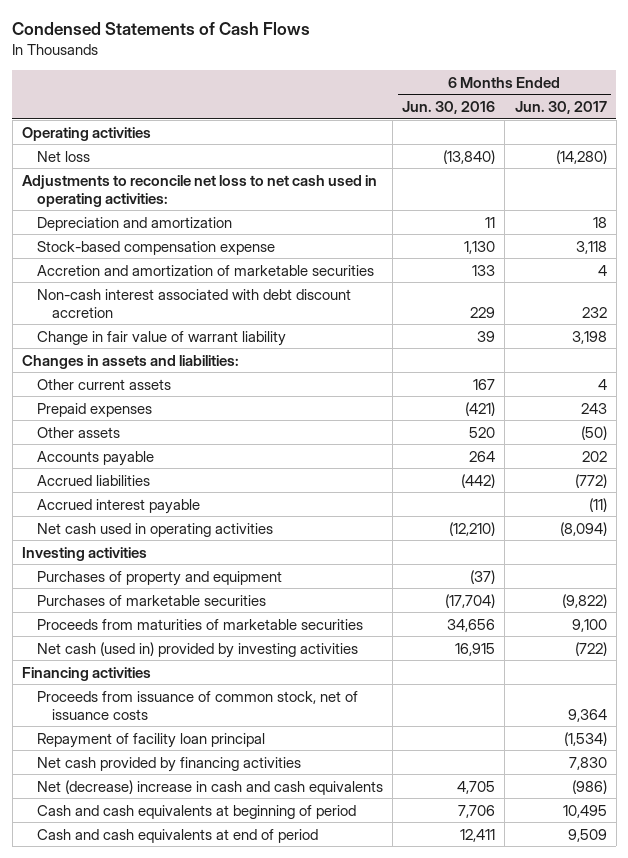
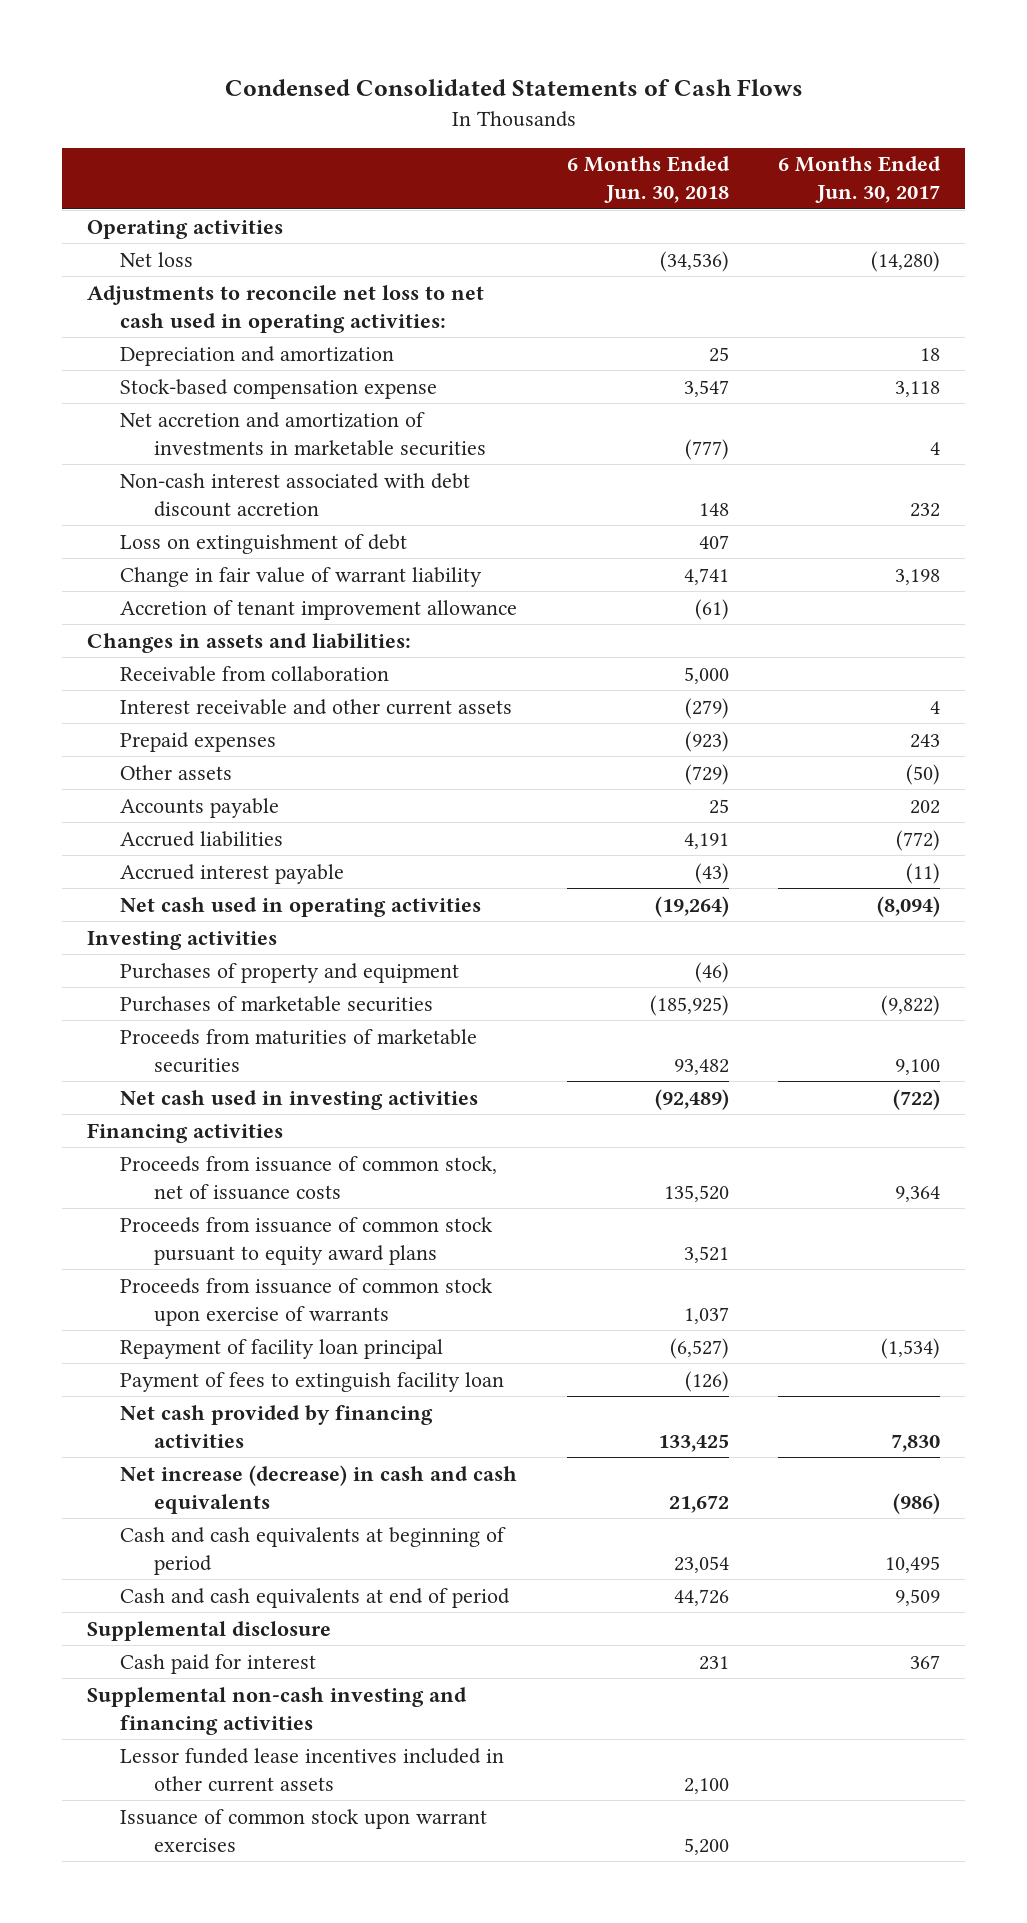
[12,22,311,36] Condensed Statements of Cash Flows -> [224,79,803,97] Condensed Consolidated Statements of Cash Flows
[402,101,496,115] Jun. 30, 2016 -> none
none -> [566,156,730,204] 6 Months Ended Jun. 30, 2018
[37,264,375,276] Accretion and amortization of marketable securities -> [120,411,486,456] Net accretion and amortization of investments in marketable securities
none -> [120,533,408,554] Loss on extinguishment of debt
none -> [120,599,518,620] Accretion of tenant improvement allowance
none -> [120,665,390,682] Receivable from collaboration
[37,378,172,390] Other current assets -> [120,698,513,715] Interest receivable and other current assets
[37,641,359,658] Net cash (used in) provided by investing activities -> [120,1089,479,1110] Net cash used in investing activities
none -> [120,1216,494,1265] Proceeds from issuance of common stock pursuant to equity award plans
none -> [120,1277,494,1326] Proceeds from issuance of common stock upon exercise of warrants
none -> [120,1371,505,1392] Payment of fees to extinguish facility loan
[37,779,384,795] Net (decrease) increase in cash and cash equivalents -> [120,1464,518,1514] Net increase (decrease) in cash and cash equivalents
none -> [87,1620,332,1641] Supplemental disclosure
none -> [120,1653,317,1674] Cash paid for interest
none -> [87,1686,468,1735] Supplemental non-cash investing and financing activities
none -> [120,1747,505,1792] Lessor funded lease incentives included in other current assets
none -> [120,1808,488,1852] Issuance of common stock upon warrant exercises

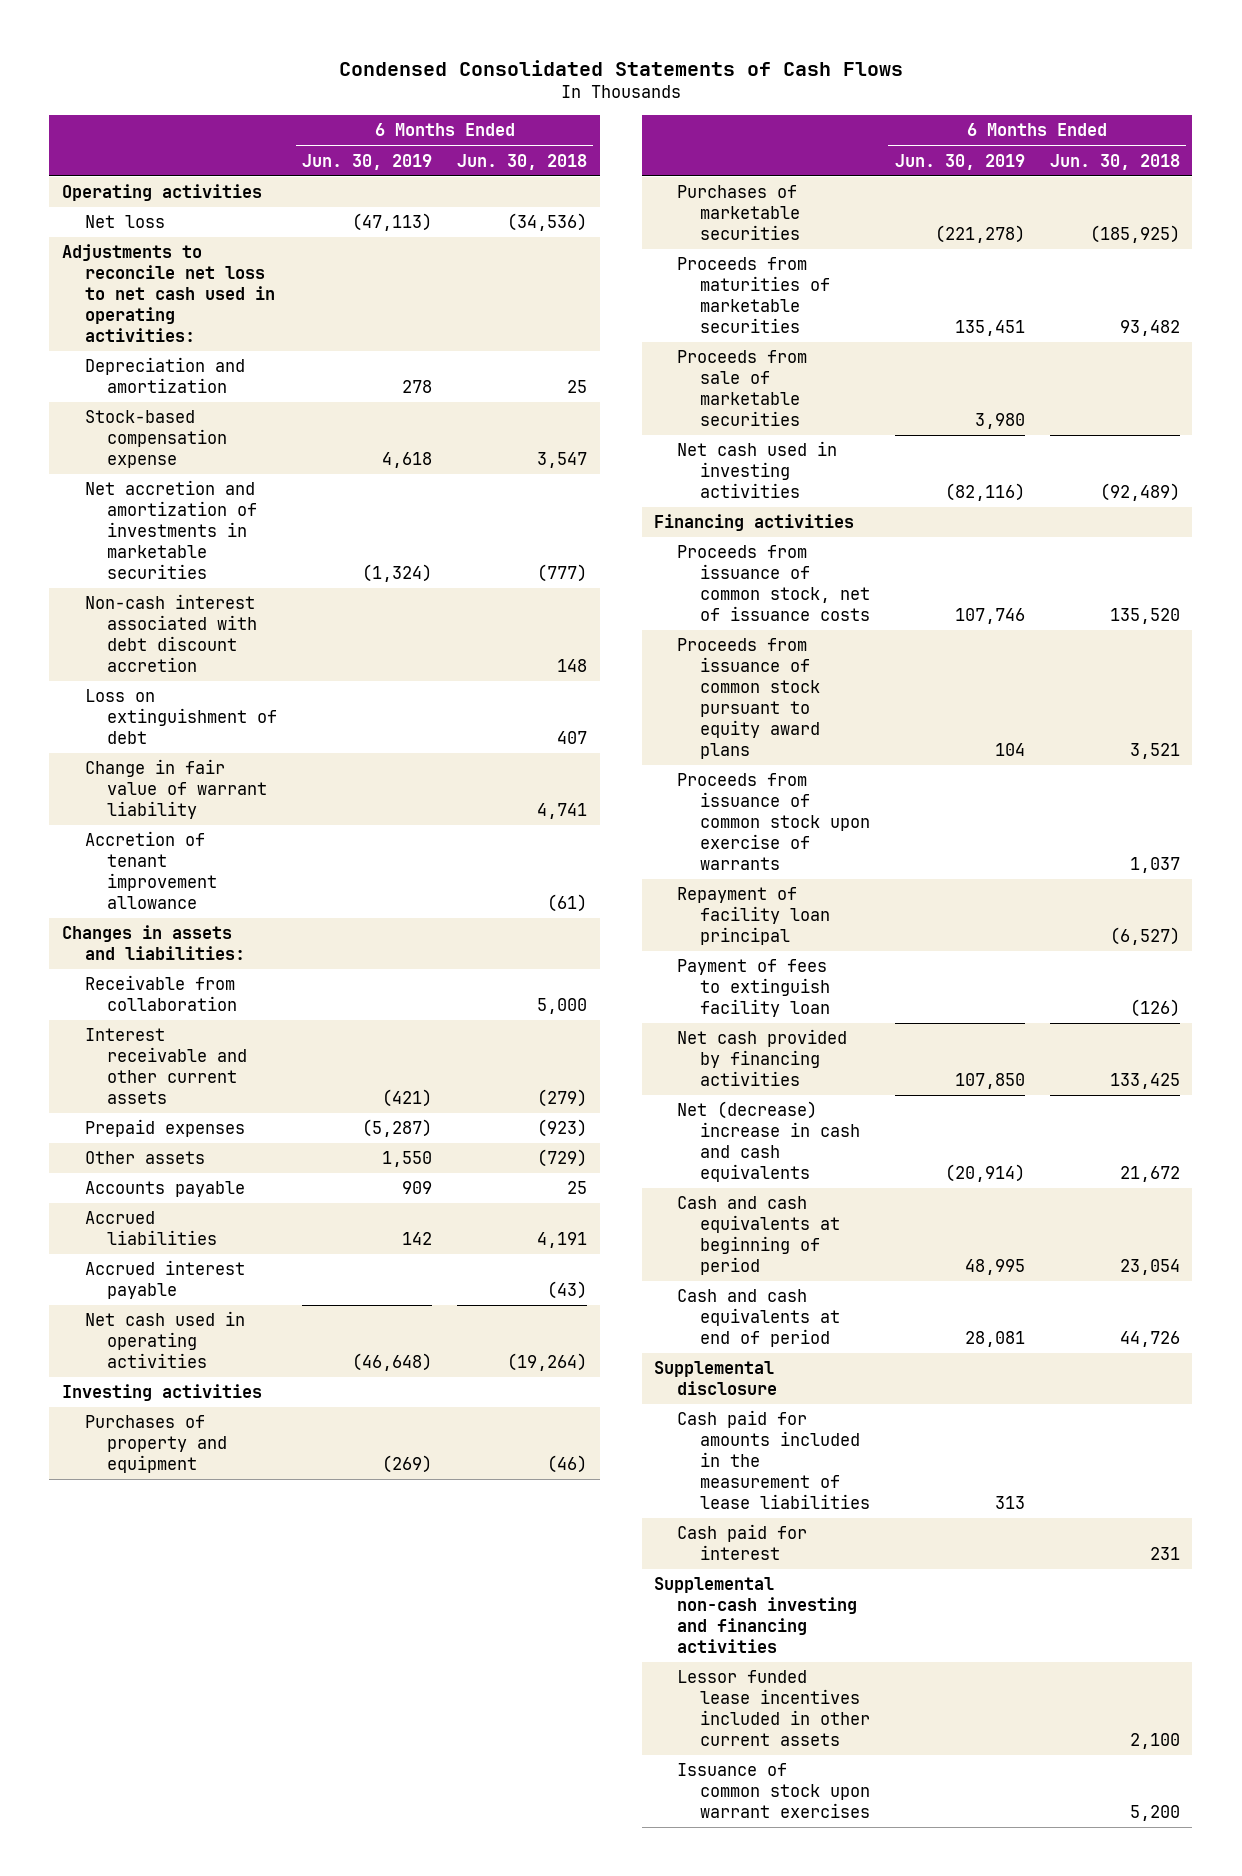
[778,156,942,204] 6 Months Ended Jun. 30, 2017 -> none
none -> [302,153,433,170] Jun. 30, 2019
none -> [677,350,808,427] Proceeds from sale of marketable securities
[120,1464,518,1514] Net increase (decrease) in cash and cash equivalents -> [677,1101,860,1183] Net (decrease) increase in cash and cash equivalents
none -> [677,1410,870,1510] Cash paid for amounts included in the measurement of lease liabilities

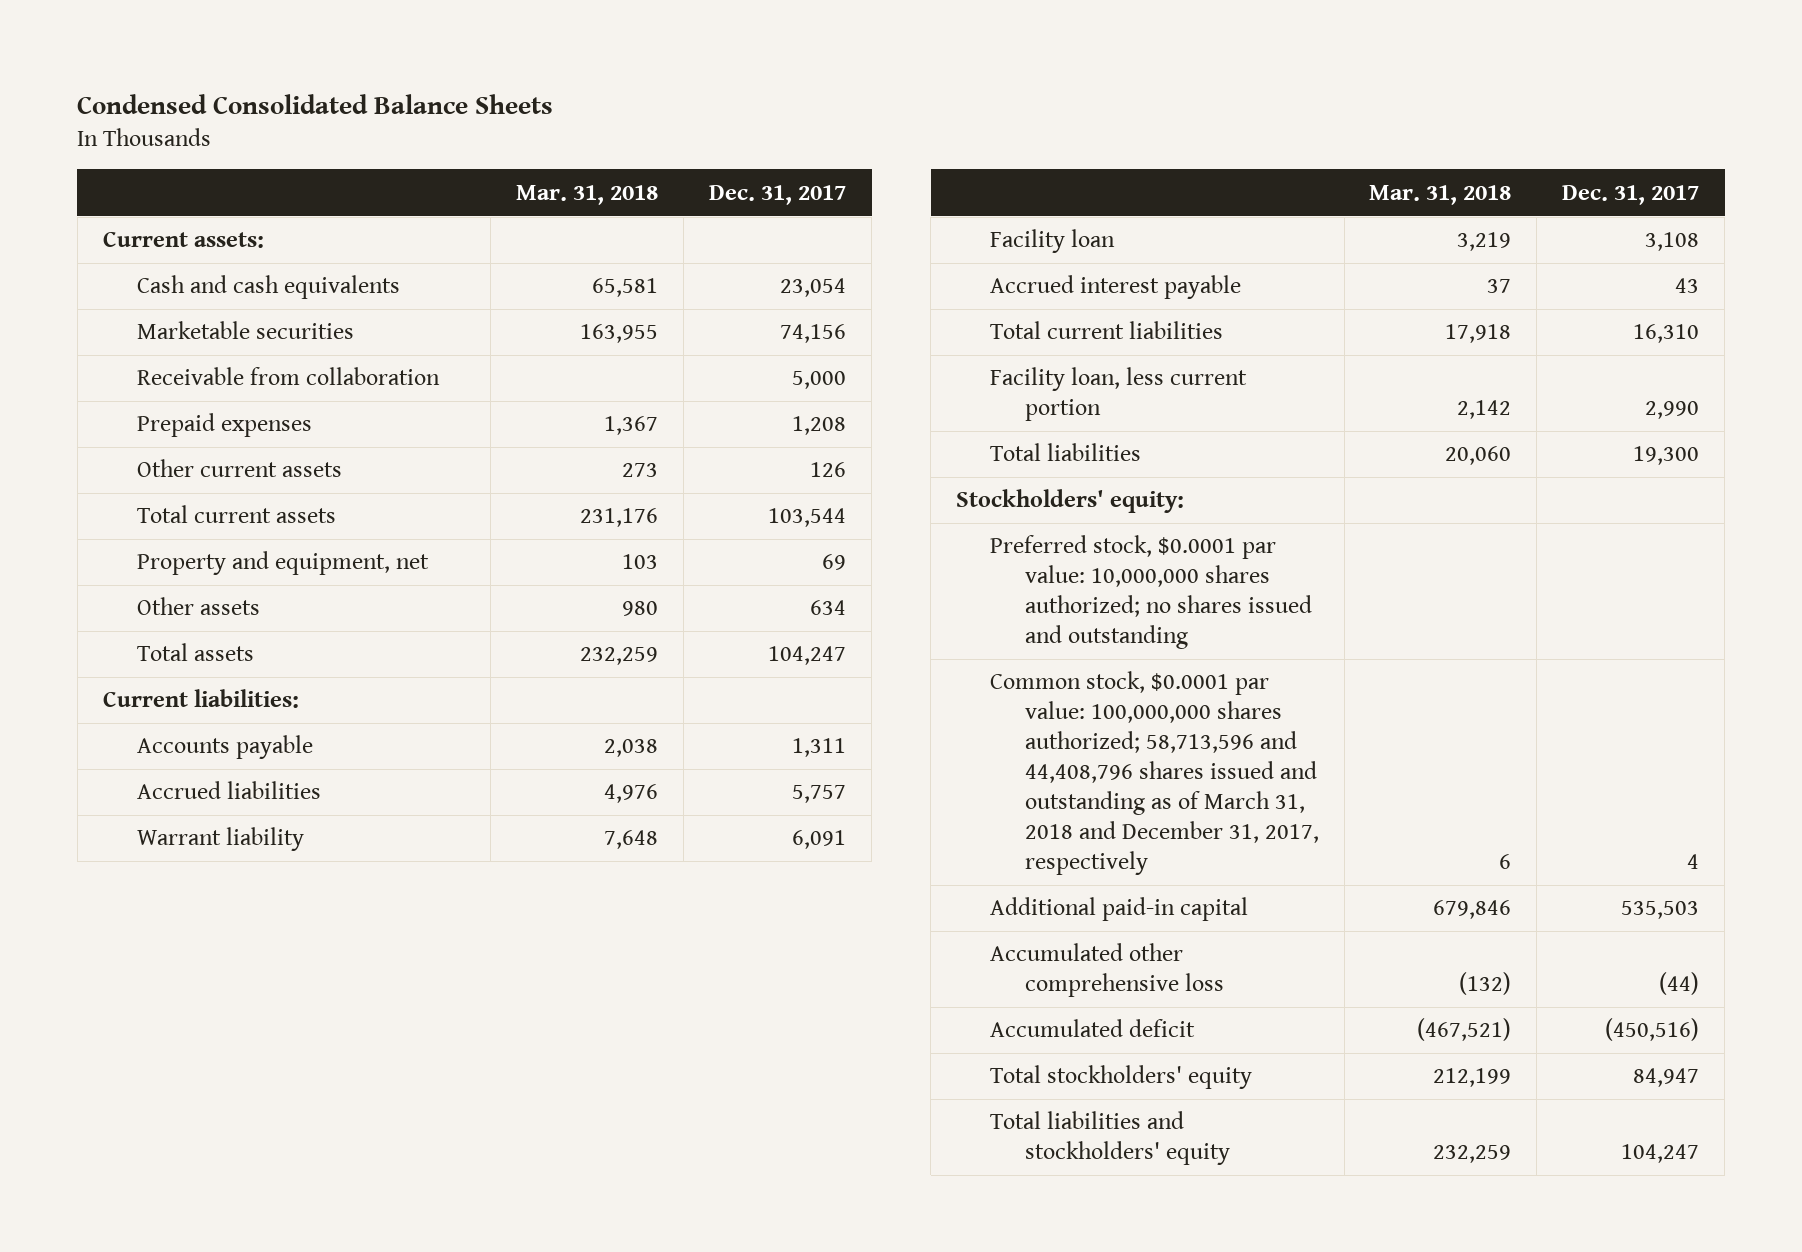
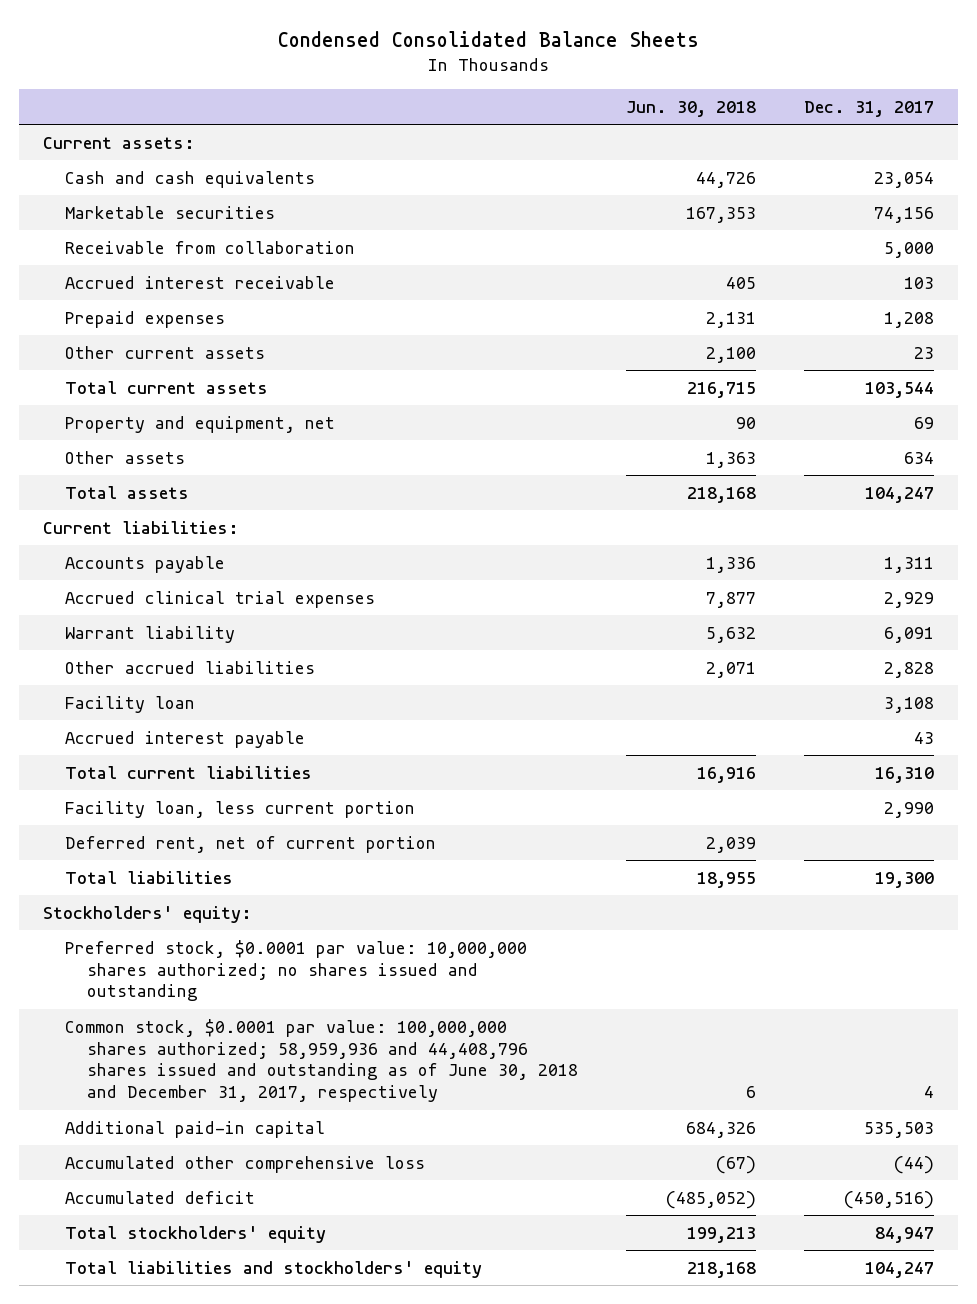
[516,184,659,205] Mar. 31, 2018 -> none
none -> [626,100,757,117] Jun. 30, 2018
none -> [64,275,335,289] Accrued interest receivable
[810,462,847,478] 126 -> [914,346,935,359] 23
[137,781,322,800] Accrued liabilities -> none
none -> [64,590,375,608] Accrued clinical trial expenses
none -> [64,660,315,674] Other accrued liabilities
none -> [64,835,436,853] Deferred rent, net of current portion
[990,671,1319,876] Common stock, $0.0001 par value: 100,000,000 shares authorized; 58,713,596 and 44,408,796 shares issued and outstanding as of March 31, 2018 and December 31, 2017, respectively -> [64,1018,578,1102] Common stock, $0.0001 par value: 100,000,000 shares authorized; 58,959,936 and 44,408,796 shares issued and outstanding as of June 30, 2018 and December 31, 2017, respectively

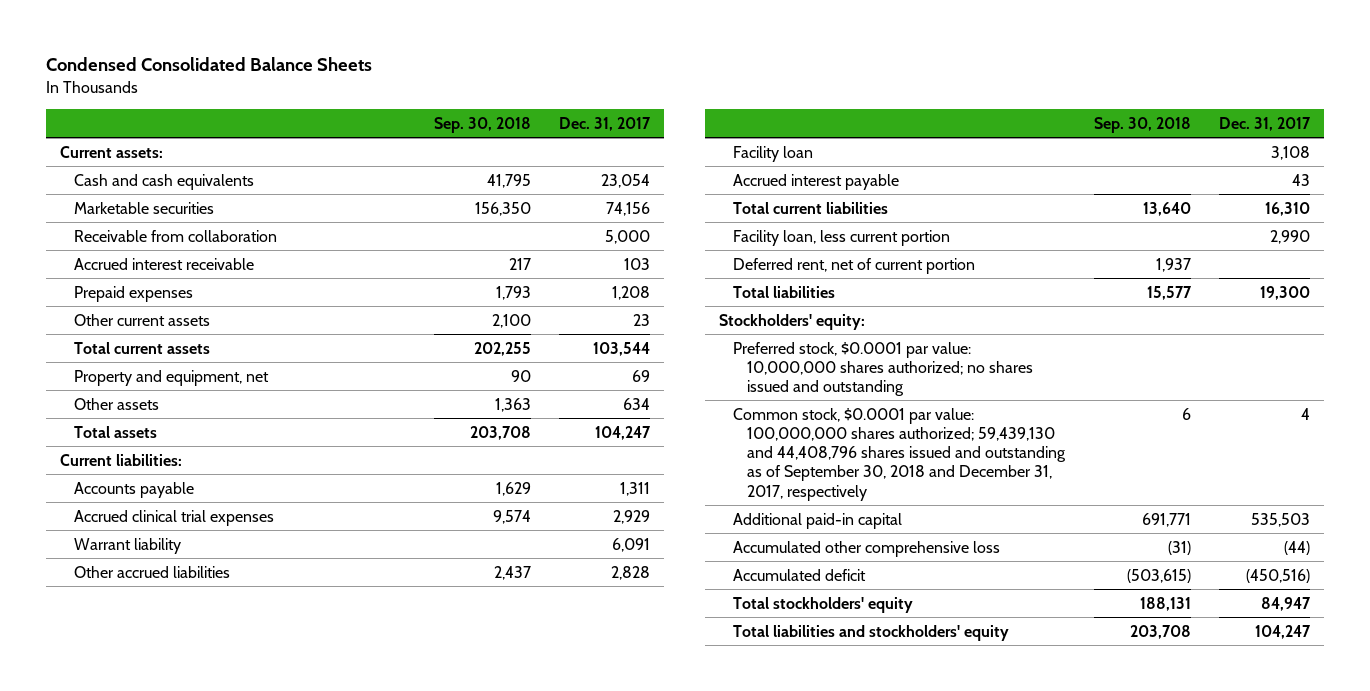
[626,100,757,117] Jun. 30, 2018 -> none
none -> [434,116,532,133] Sep. 30, 2018
[64,1018,578,1102] Common stock, $0.0001 par value: 100,000,000 shares authorized; 58,959,936 and 44,408,796 shares issued and outstanding as of June 30, 2018 and December 31, 2017, respectively -> [733,407,1067,501] Common stock, $0.0001 par value: 100,000,000 shares authorized; 59,439,130 and 44,408,796 shares issued and outstanding as of September 30, 2018 and December 31, 2017, respectively

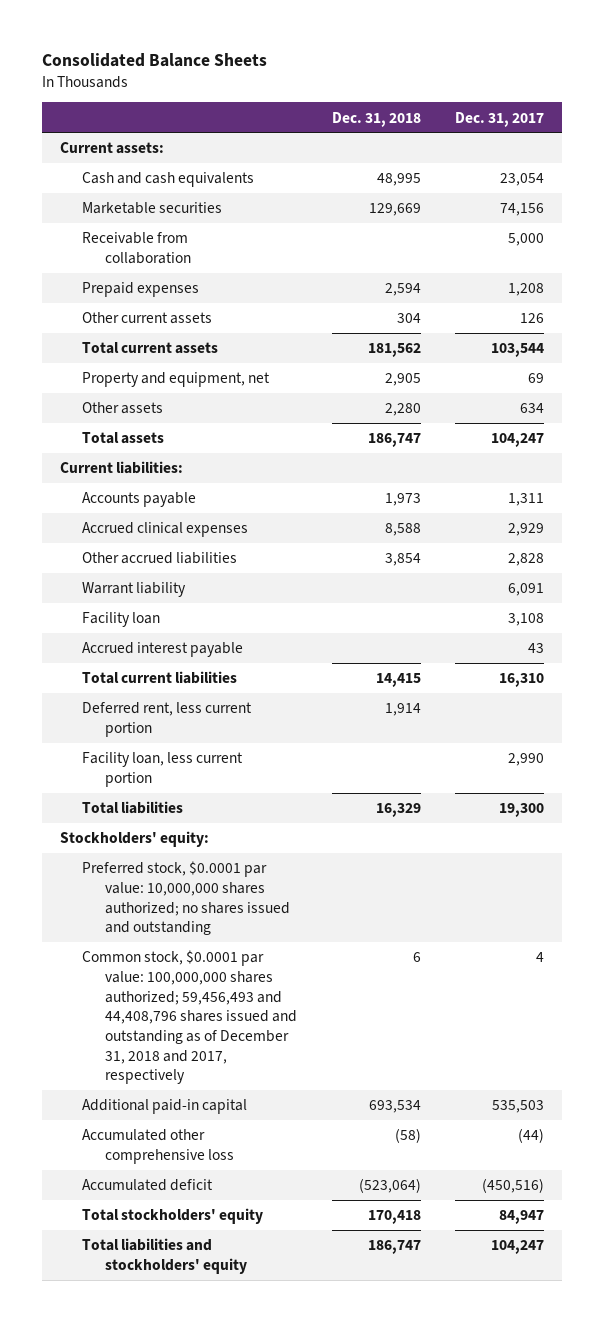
[45,57,372,72] Condensed Consolidated Balance Sheets -> [42,53,268,68] Consolidated Balance Sheets
[434,116,532,133] Sep. 30, 2018 -> none
none -> [331,111,421,127] Dec. 31, 2018
[74,257,255,270] Accrued interest receivable -> none
[633,313,651,326] 23 -> [520,313,545,324] 126
[74,509,275,526] Accrued clinical trial expenses -> [82,522,249,538] Accrued clinical expenses
[74,537,182,554] Warrant liability -> [82,582,187,598] Warrant liability
none -> [82,702,253,737] Deferred rent, less current portion
[733,257,976,274] Deferred rent, net of current portion -> none
[733,407,1067,501] Common stock, $0.0001 par value: 100,000,000 shares authorized; 59,439,130 and 44,408,796 shares issued and outstanding as of September 30, 2018 and December 31, 2017, respectively -> [82,950,298,1085] Common stock, $0.0001 par value: 100,000,000 shares authorized; 59,456,493 and 44,408,796 shares issued and outstanding as of December 31, 2018 and 2017, respectively

